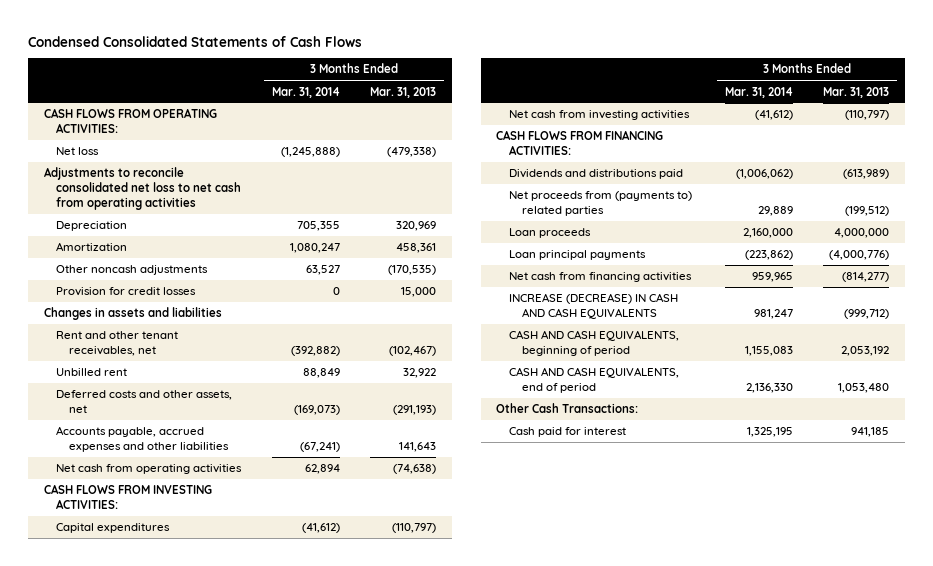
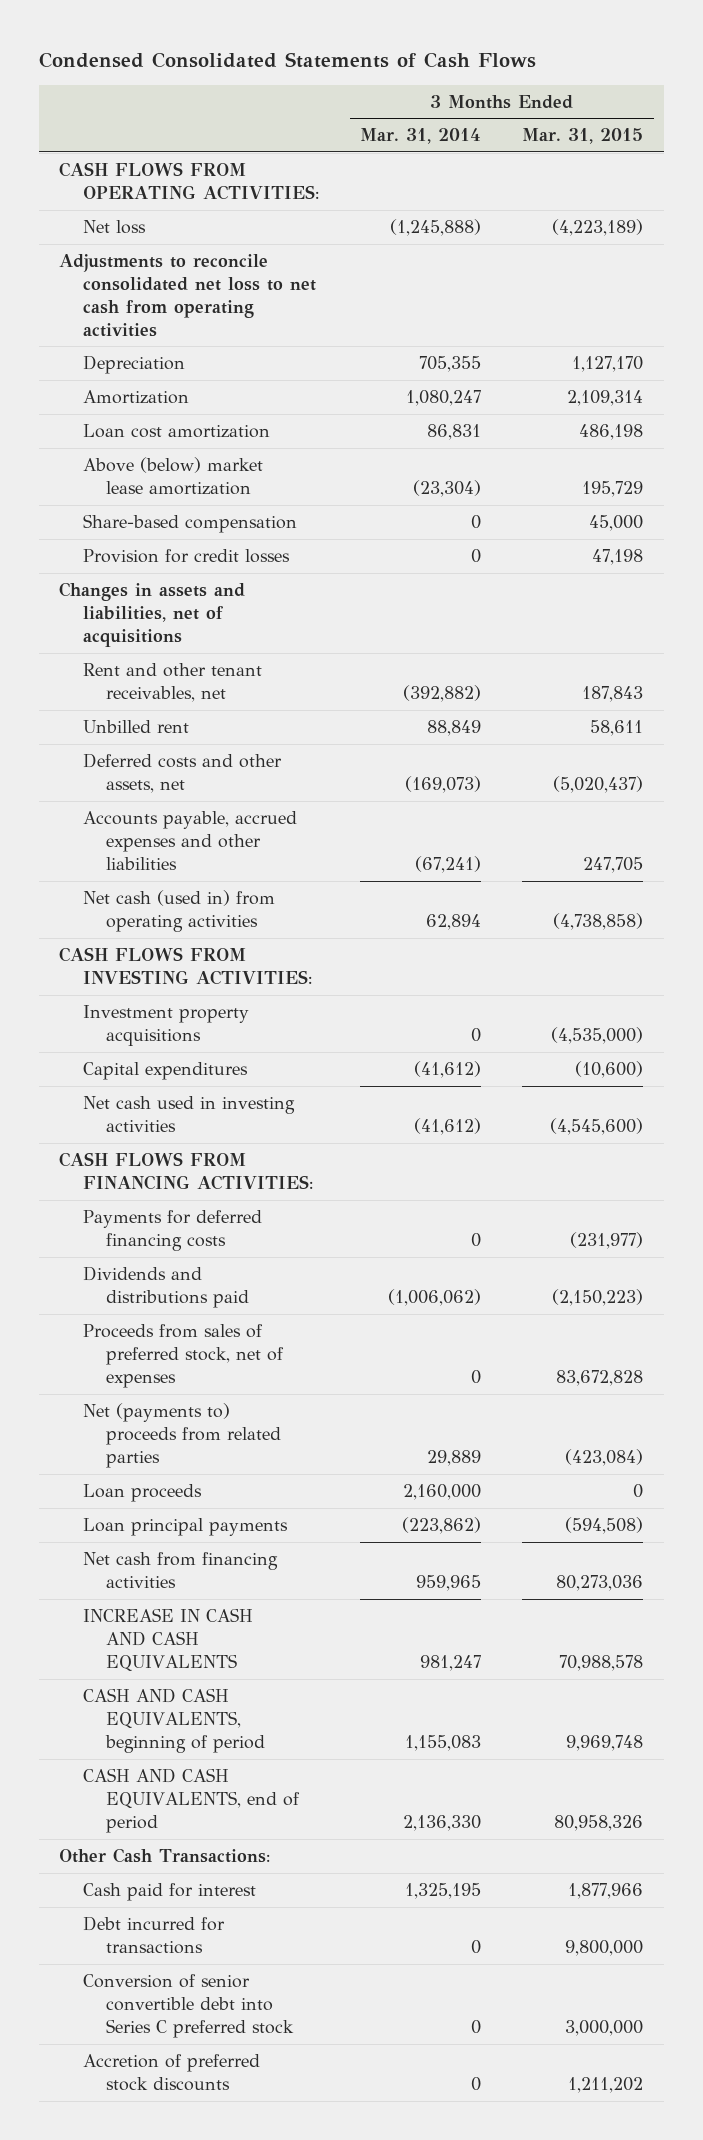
[370,86,437,98] Mar. 31, 2013 -> none
none -> [522,128,644,145] Mar. 31, 2015
[56,265,209,276] Other noncash adjustments -> none
none -> [82,424,270,439] Loan cost amortization
none -> [82,457,263,495] Above (below) market lease amortization
none -> [82,514,297,534] Share-based compensation
[43,307,222,321] Changes in assets and liabilities -> [59,582,246,647] Changes in assets and liabilities, net of acquisitions
[56,464,243,475] Net cash from operating activities -> [82,890,275,932] Net cash (used in) from operating activities
none -> [82,1005,249,1046] Investment property acquisitions
[509,110,691,121] Net cash from investing activities -> [82,1096,295,1132] Net cash used in investing activities
none -> [82,1210,262,1251] Payments for deferred financing costs
none -> [82,1324,284,1388] Proceeds from sales of preferred stock, net of expenses
[509,191,693,217] Net proceeds from (payments to) related parties -> [82,1403,281,1468] Net (payments to) proceeds from related parties
[509,293,679,320] INCREASE (DECREASE) IN CASH AND CASH EQUIVALENTS -> [82,1608,253,1672] INCREASE IN CASH AND CASH EQUIVALENTS
none -> [82,1916,225,1954] Debt incurred for transactions
none -> [82,1974,294,2038] Conversion of senior convertible debt into Series C preferred stock
none -> [82,2054,260,2091] Accretion of preferred stock discounts

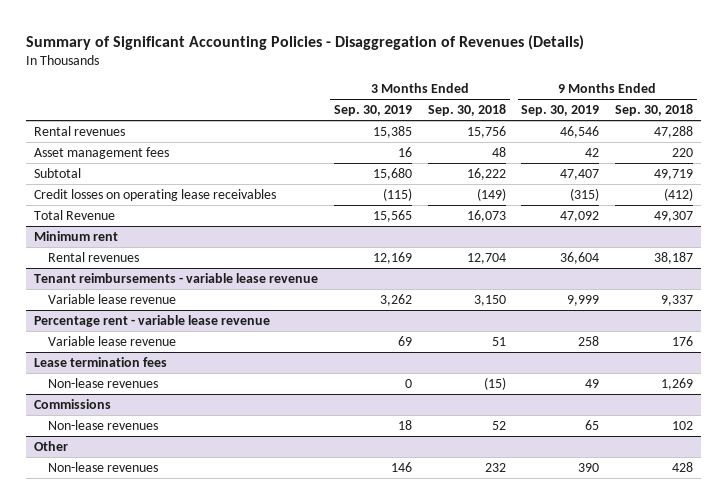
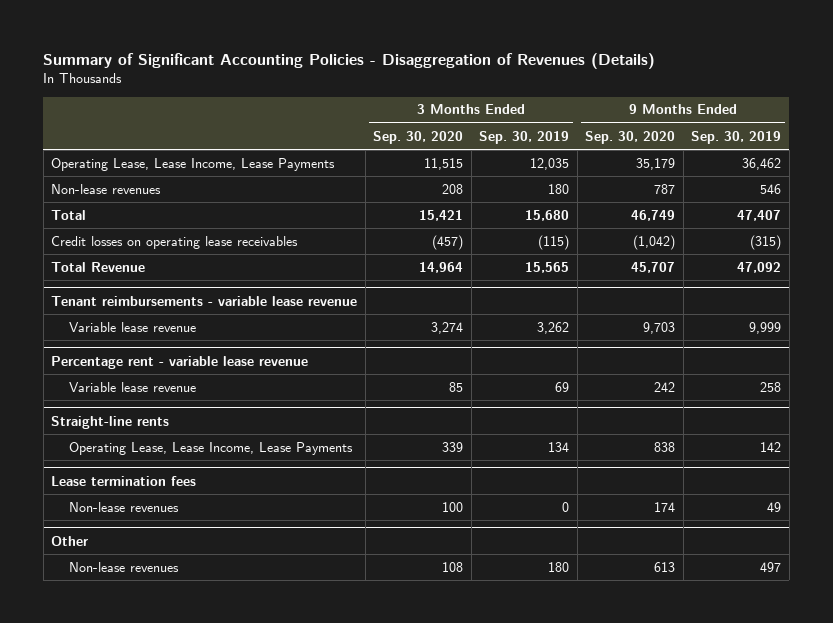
[427,104,506,117] Sep. 30, 2018 -> none
[615,104,694,117] Sep. 30, 2018 -> none
none -> [373,130,464,144] Sep. 30, 2020
none -> [585,130,676,144] Sep. 30, 2020
[33,125,125,136] Rental revenues -> none
[33,146,169,159] Asset management fees -> none
none -> [51,157,336,171] Operating Lease, Lease Income, Lease Payments
none -> [51,183,162,194] Non-lease revenues
[33,167,81,178] Subtotal -> [51,209,87,220] Total
[33,230,118,241] Minimum rent -> none
[48,251,140,262] Rental revenues -> none
none -> [51,415,170,429] Straight-line rents
none -> [68,441,353,455] Operating Lease, Lease Income, Lease Payments
[33,398,111,409] Commissions -> none
[48,419,159,430] Non-lease revenues -> none
[390,461,412,472] 146 -> [548,561,570,572] 180
[578,462,600,472] 390 -> [760,561,782,572] 497

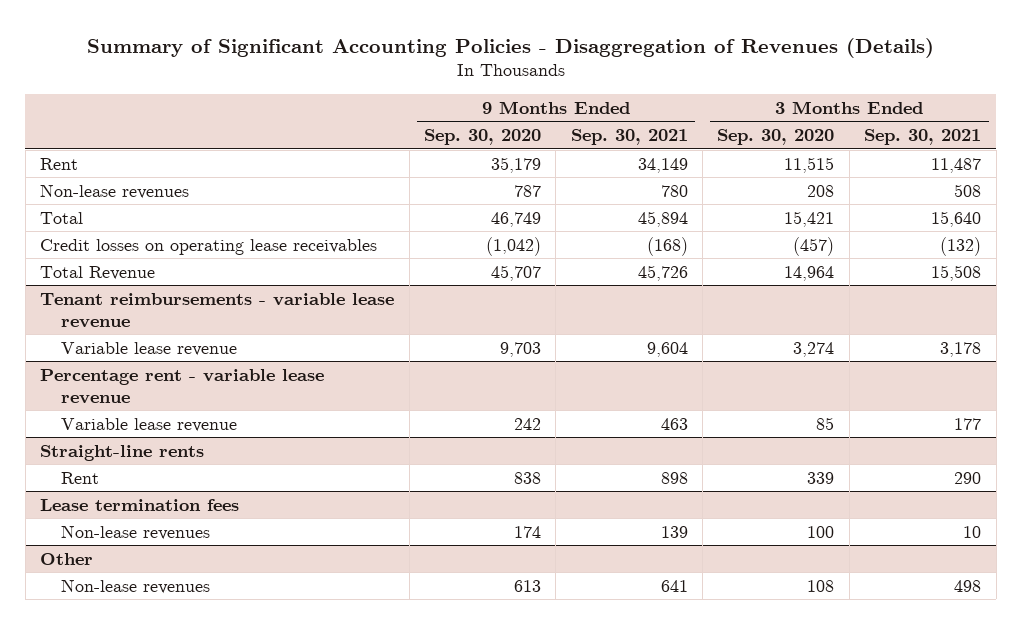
[479,130,570,144] Sep. 30, 2019 -> none
[691,130,782,144] Sep. 30, 2019 -> none
none -> [570,128,688,145] Sep. 30, 2021
none -> [864,128,982,145] Sep. 30, 2021
[51,157,336,171] Operating Lease, Lease Income, Lease Payments -> [40,157,79,170] Rent
[68,441,353,455] Operating Lease, Lease Income, Lease Payments -> [61,471,100,484] Rent

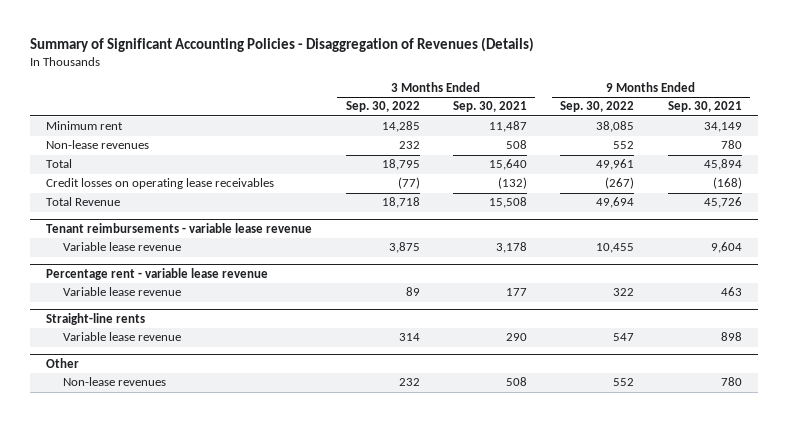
[424,128,542,145] Sep. 30, 2020 -> none
[717,128,835,145] Sep. 30, 2020 -> none
none -> [345,101,420,113] Sep. 30, 2022
none -> [560,101,635,113] Sep. 30, 2022
[40,157,79,170] Rent -> [46,121,124,131] Minimum rent
[40,498,240,511] Lease termination fees -> none
[61,524,211,540] Non-lease revenues -> none
[61,471,100,484] Rent -> [62,332,181,342] Variable lease revenue
[660,579,688,592] 641 -> [720,377,742,387] 780
[954,579,982,592] 498 -> [506,377,528,387] 508

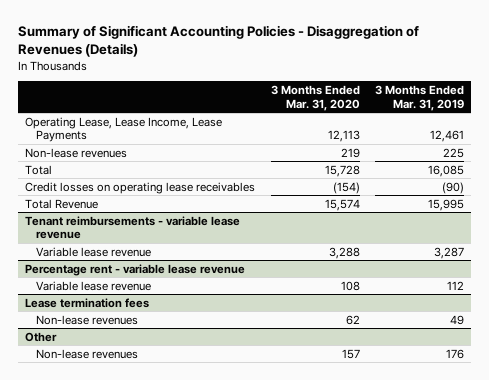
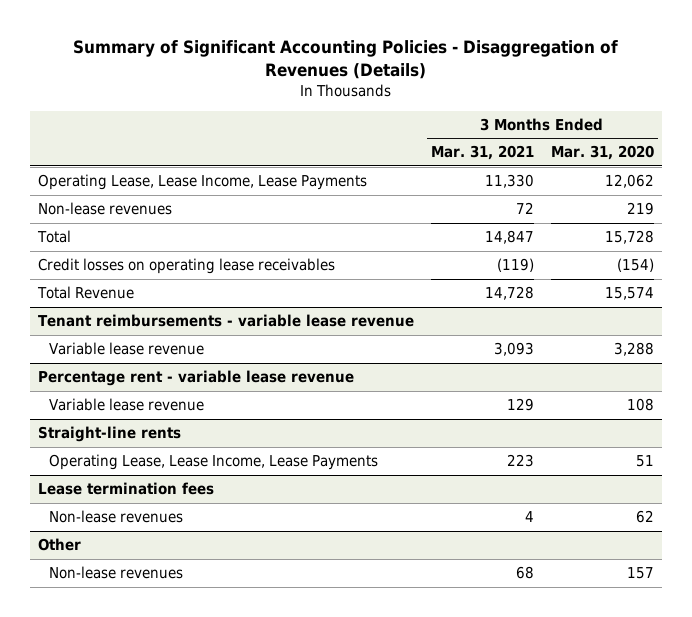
[374,85,464,111] 3 Months Ended Mar. 31, 2019 -> none
none -> [431,145,535,161] Mar. 31, 2021
[327,130,360,143] 12,113 -> [604,174,654,189] 12,062
none -> [38,426,182,443] Straight-line rents
none -> [48,454,378,471] Operating Lease, Lease Income, Lease Payments

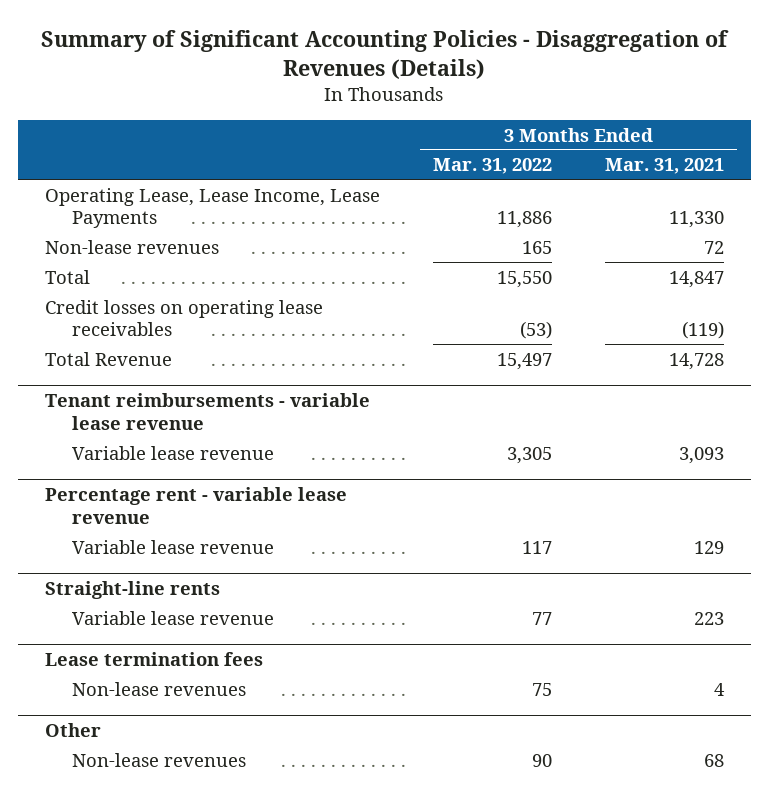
[550,145,654,161] Mar. 31, 2020 -> none
none -> [432,158,552,175] Mar. 31, 2022
[48,454,378,471] Operating Lease, Lease Income, Lease Payments -> [72,610,275,625] Variable lease revenue

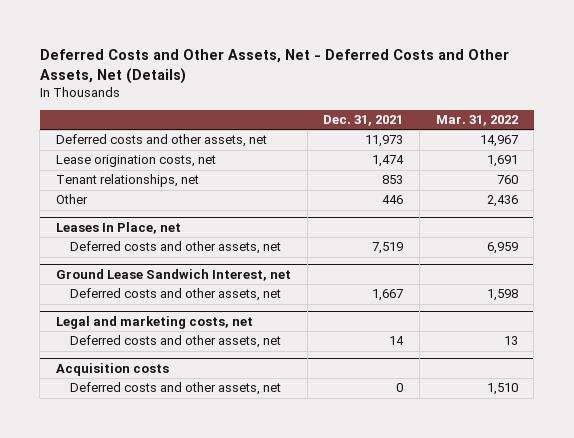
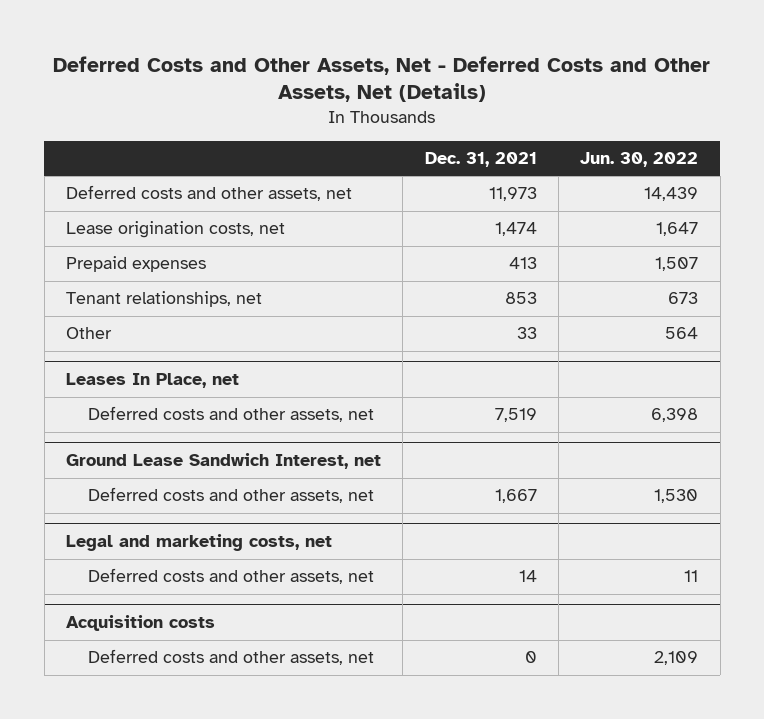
[435,114,518,126] Mar. 31, 2022 -> none
none -> [580,151,699,167] Jun. 30, 2022
none -> [65,256,206,273] Prepaid expenses
[382,195,404,205] 446 -> [516,327,537,340] 33

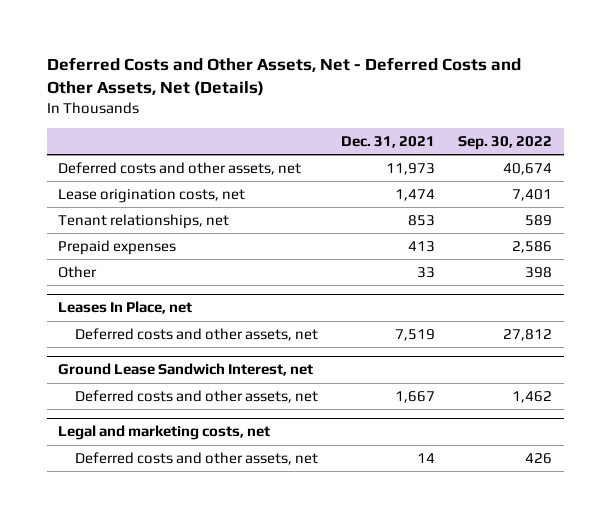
[580,151,699,167] Jun. 30, 2022 -> none
none -> [458,135,553,150] Sep. 30, 2022
[65,256,206,273] Prepaid expenses -> [58,240,177,256] Prepaid expenses
[65,615,215,632] Acquisition costs -> none
[87,649,374,666] Deferred costs and other assets, net -> none

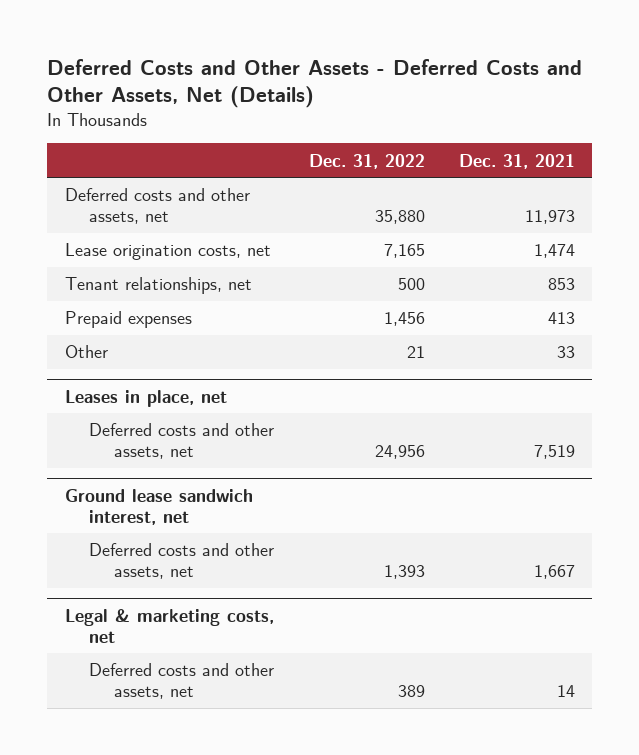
[46,56,521,96] Deferred Costs and Other Assets, Net - Deferred Costs and Other Assets, Net (Details) -> [47,58,583,109] Deferred Costs and Other Assets - Deferred Costs and Other Assets, Net (Details)
[458,135,553,150] Sep. 30, 2022 -> none
none -> [308,153,425,169] Dec. 31, 2022
[58,301,193,315] Leases In Place, net -> [64,389,227,407] Leases in place, net
[58,363,314,377] Ground Lease Sandwich Interest, net -> [64,488,253,525] Ground lease sandwich interest, net
[58,425,271,441] Legal and marketing costs, net -> [64,608,274,643] Legal & marketing costs, net

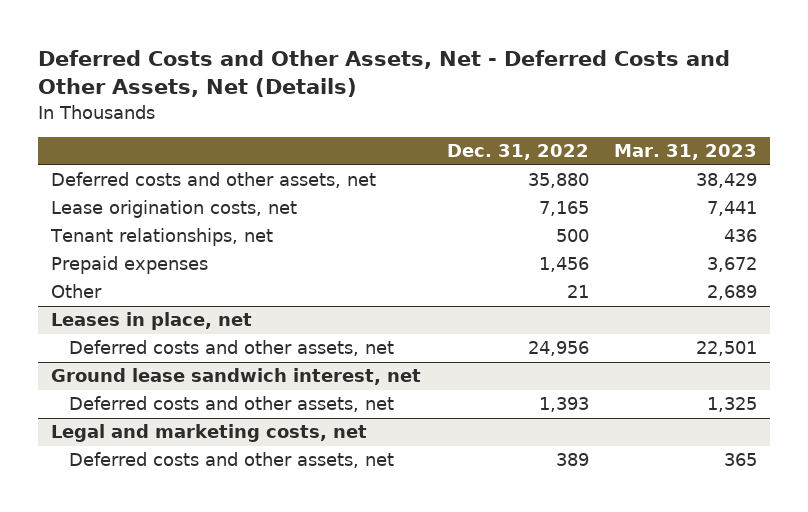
[47,58,583,109] Deferred Costs and Other Assets - Deferred Costs and Other Assets, Net (Details) -> [38,50,731,98] Deferred Costs and Other Assets, Net - Deferred Costs and Other Assets, Net (Details)
[458,153,575,169] Dec. 31, 2021 -> none
none -> [614,144,758,161] Mar. 31, 2023
[64,608,274,643] Legal & marketing costs, net -> [50,424,367,443] Legal and marketing costs, net

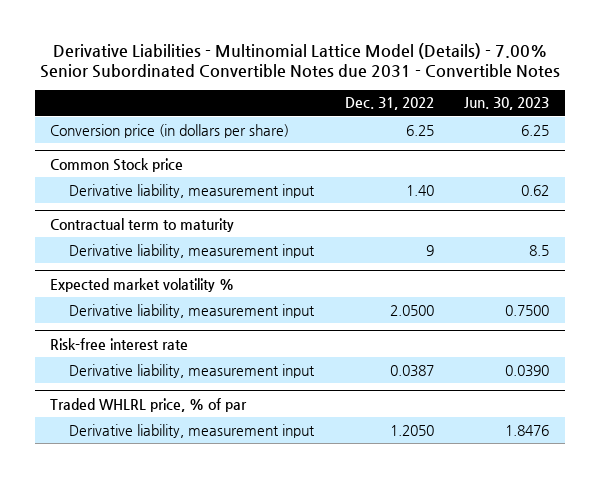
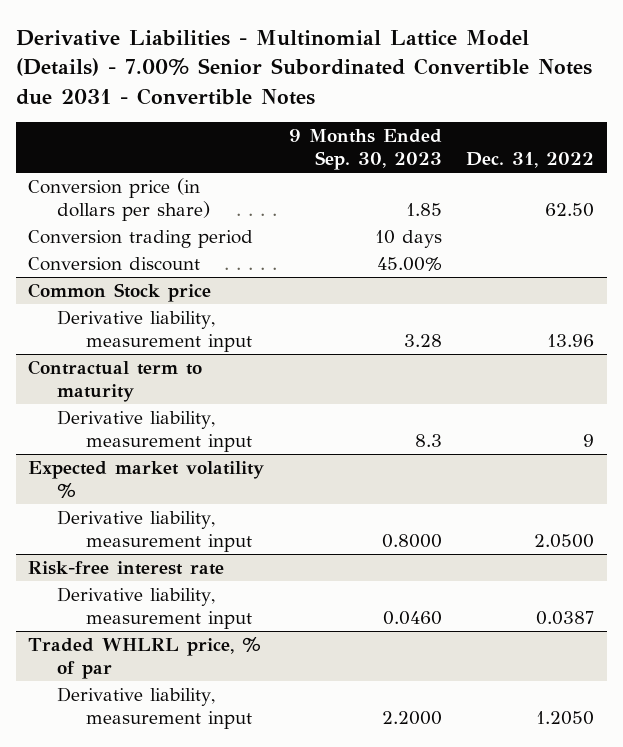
[464,97,550,111] Jun. 30, 2023 -> none
none -> [288,129,442,170] 9 Months Ended Sep. 30, 2023
[405,124,434,136] 6.25 -> [545,202,595,217] 62.50
none -> [28,230,254,249] Conversion trading period
none -> [28,257,201,272] Conversion discount
[405,184,434,196] 1.40 -> [547,333,595,347] 13.96

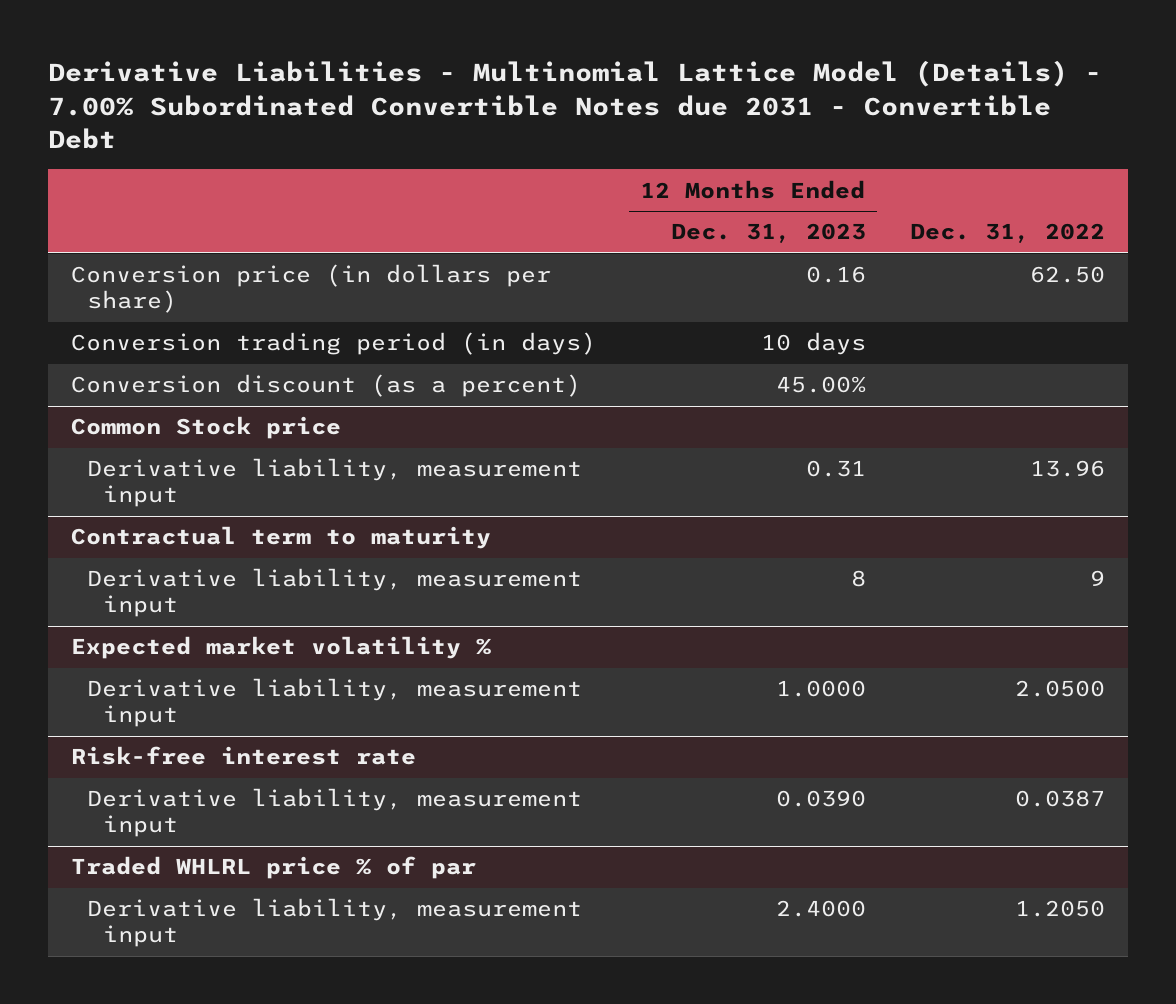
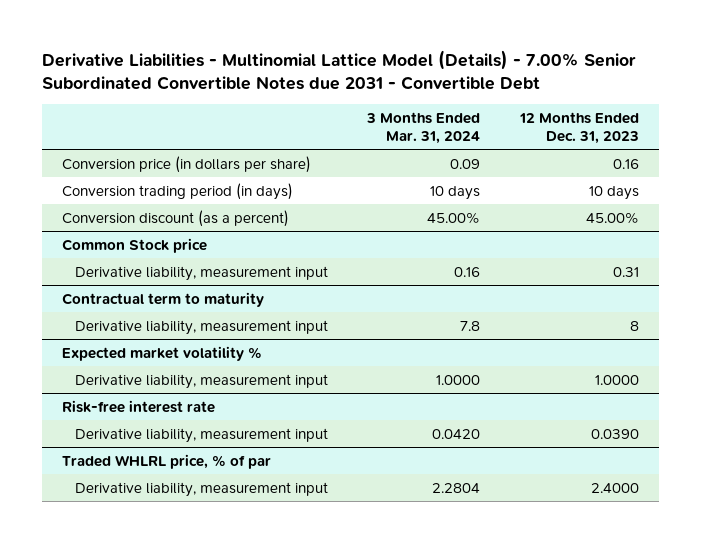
[48,60,1103,149] Derivative Liabilities - Multinomial Lattice Model (Details) - 7.00% Subordinated Convertible Notes due 2031 - Convertible Debt -> [42,49,637,91] Derivative Liabilities - Multinomial Lattice Model (Details) - 7.00% Senior Subordinated Convertible Notes due 2031 - Convertible Debt
[910,223,1106,244] Dec. 31, 2022 -> none
none -> [366,112,481,144] 3 Months Ended Mar. 31, 2024
[70,856,476,880] Traded WHLRL price % of par -> [62,453,272,469] Traded WHLRL price, % of par

